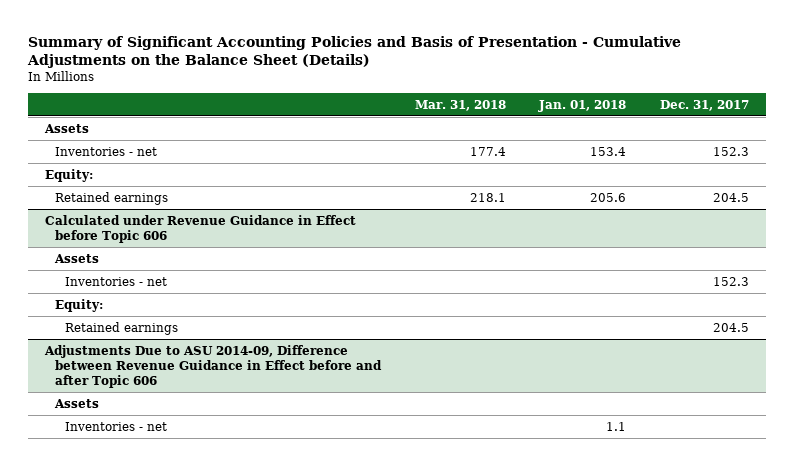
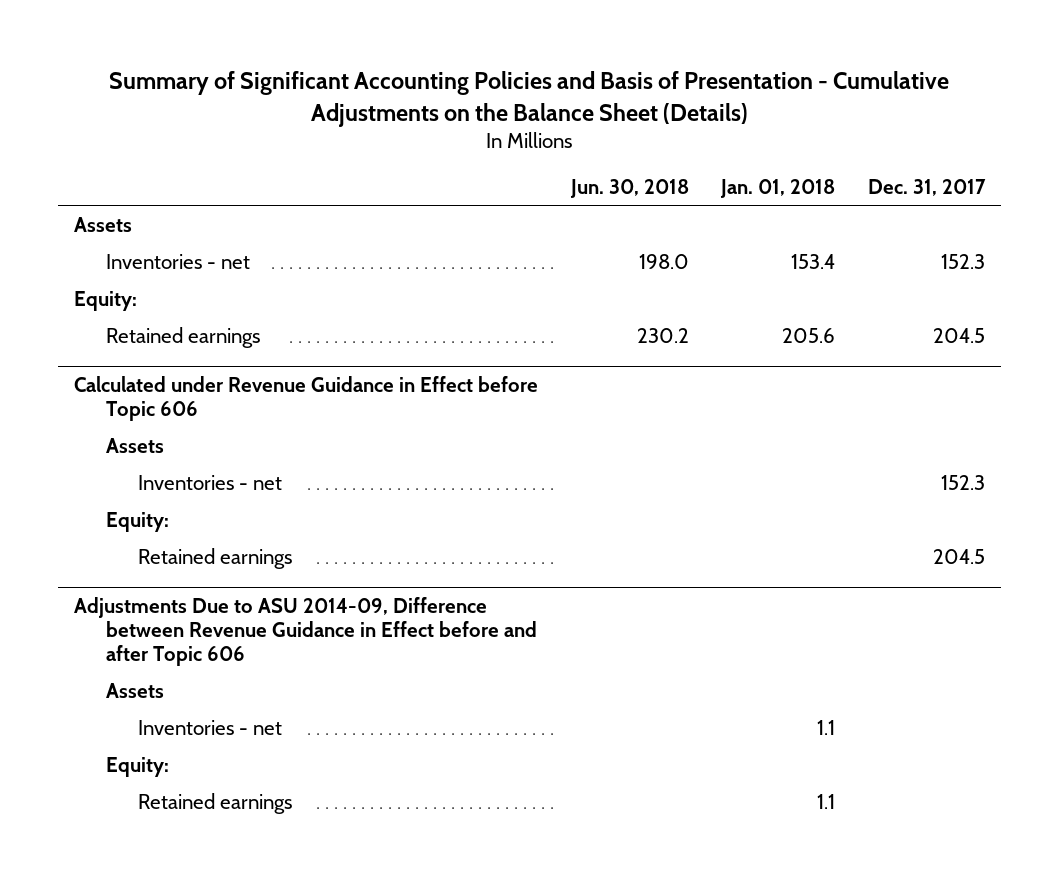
[414,99,506,111] Mar. 31, 2018 -> none
none -> [569,178,689,198] Jun. 30, 2018
none -> [105,756,169,777] Equity:
none -> [137,792,292,814] Retained earnings

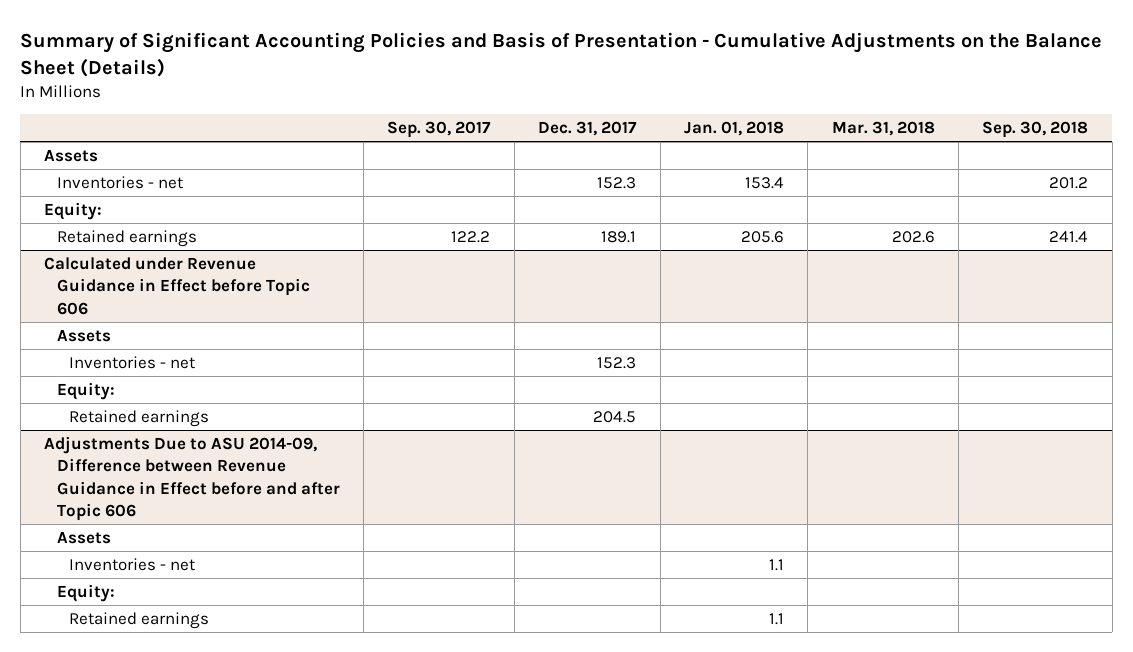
[569,178,689,198] Jun. 30, 2018 -> none
none -> [387,121,492,139] Sep. 30, 2017
none -> [831,121,935,137] Mar. 31, 2018
none -> [982,121,1089,139] Sep. 30, 2018
[932,327,985,343] 204.5 -> [601,230,637,243] 189.1

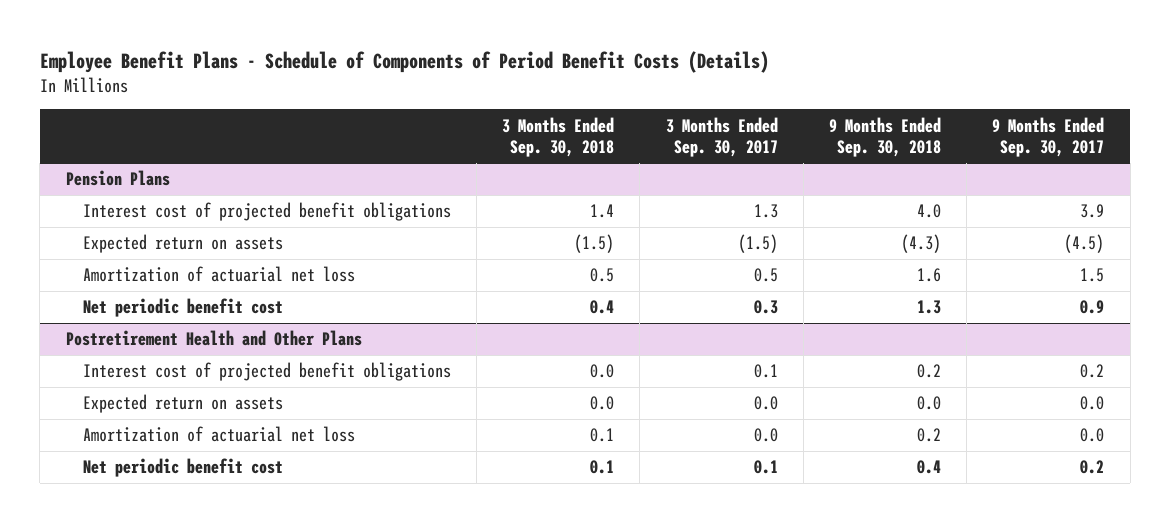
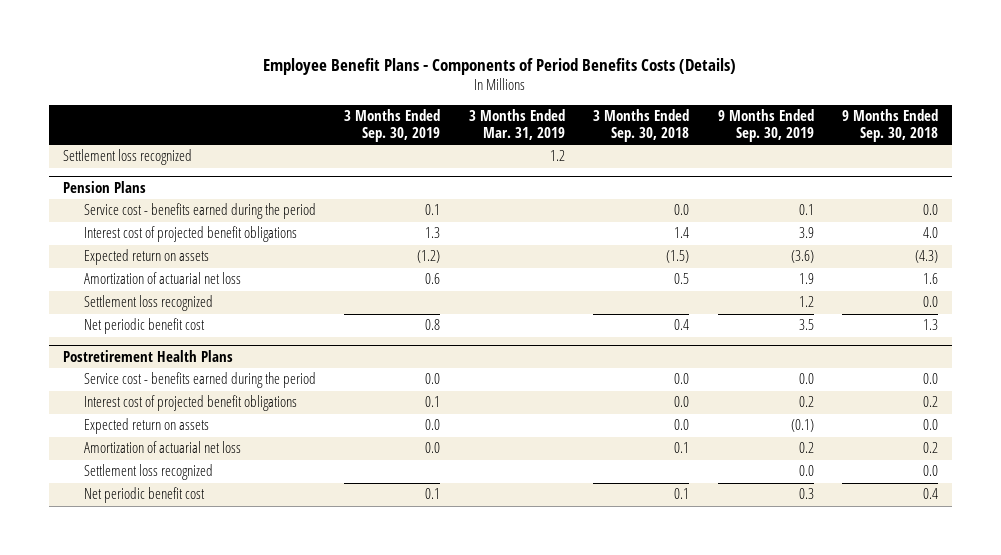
[39,50,769,73] Employee Benefit Plans - Schedule of Components of Period Benefit Costs (Details) -> [263,57,737,75] Employee Benefit Plans - Components of Period Benefits Costs (Details)
[665,116,778,157] 3 Months Ended Sep. 30, 2017 -> none
[992,116,1105,157] 9 Months Ended Sep. 30, 2017 -> none
none -> [344,109,441,143] 3 Months Ended Sep. 30, 2019
none -> [468,109,565,141] 3 Months Ended Mar. 31, 2019
none -> [717,109,814,143] 9 Months Ended Sep. 30, 2019
none -> [62,149,192,166] Settlement loss recognized
none -> [83,203,316,220] Service cost - benefits earned during the period
none -> [83,295,213,312] Settlement loss recognized
[65,330,362,347] Postretirement Health and Other Plans -> [62,349,233,362] Postretirement Health Plans
none -> [83,372,316,389] Service cost - benefits earned during the period
none -> [83,464,213,481] Settlement loss recognized

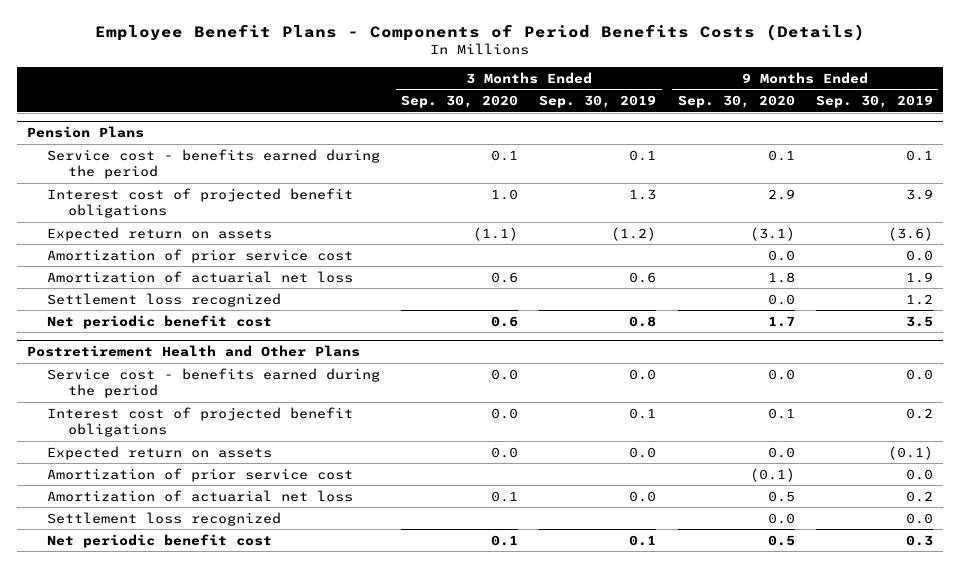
[468,109,565,141] 3 Months Ended Mar. 31, 2019 -> none
[593,109,690,143] 3 Months Ended Sep. 30, 2018 -> none
[841,109,938,143] 9 Months Ended Sep. 30, 2018 -> none
none -> [401,95,519,109] Sep. 30, 2020
none -> [677,95,795,109] Sep. 30, 2020
[62,149,192,166] Settlement loss recognized -> none
none -> [47,248,354,263] Amortization of prior service cost
[62,349,233,362] Postretirement Health Plans -> [27,344,361,357] Postretirement Health and Other Plans
none -> [47,467,354,482] Amortization of prior service cost

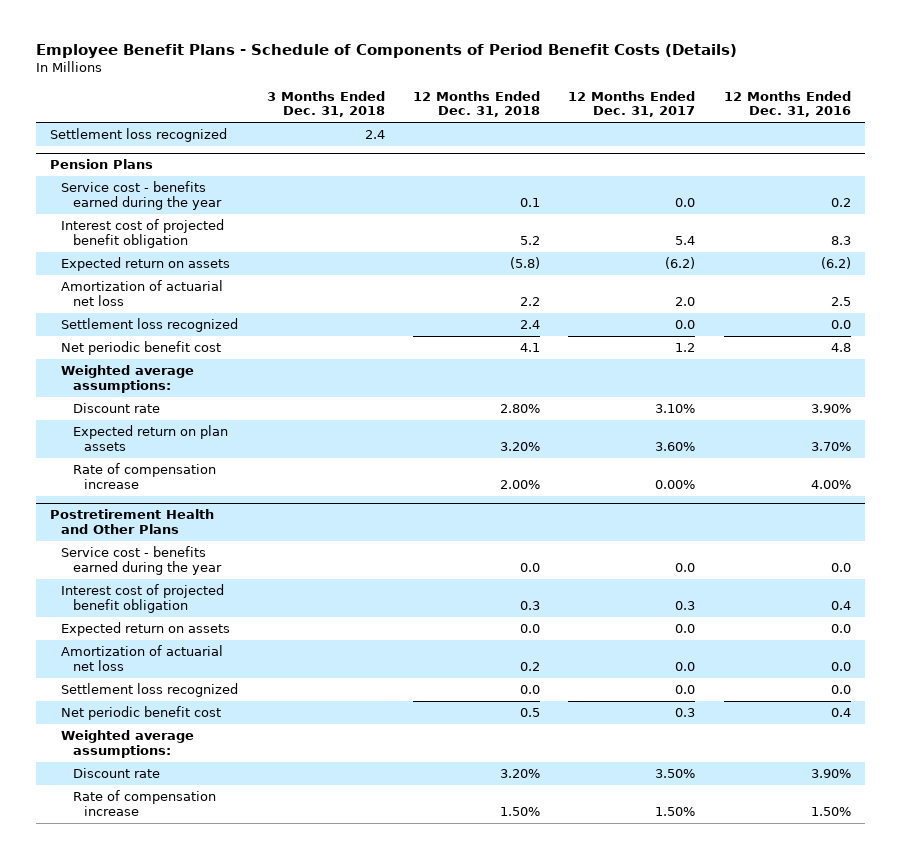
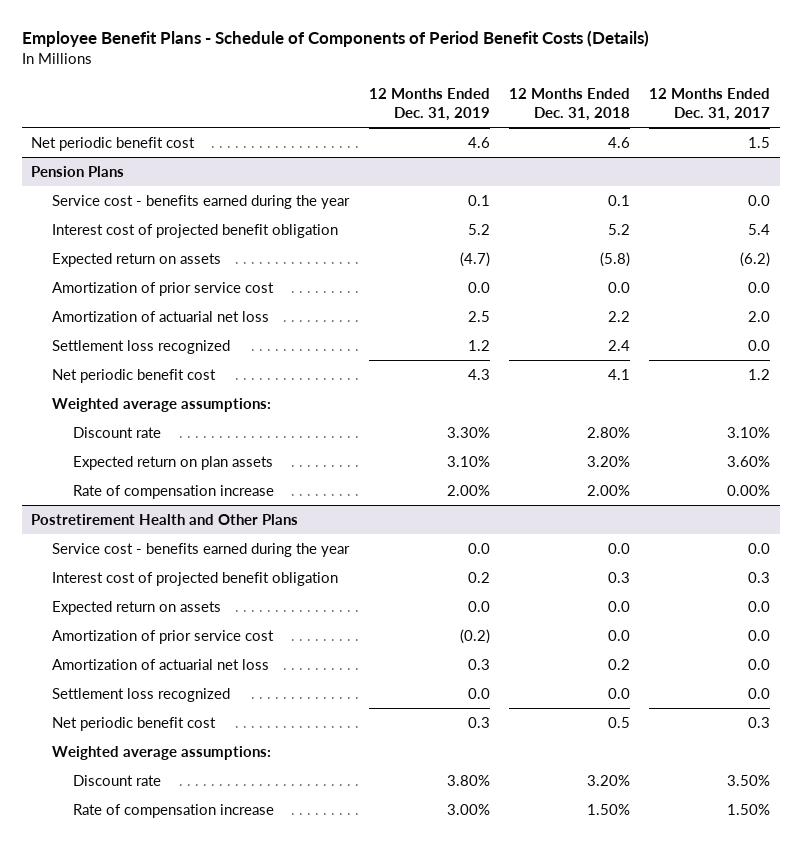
[266,90,385,118] 3 Months Ended Dec. 31, 2018 -> none
[723,90,851,118] 12 Months Ended Dec. 31, 2016 -> none
none -> [368,87,490,121] 12 Months Ended Dec. 31, 2019
[49,128,227,143] Settlement loss recognized -> none
none -> [31,137,196,152] Net periodic benefit cost
none -> [52,282,275,297] Amortization of prior service cost
none -> [52,630,275,645] Amortization of prior service cost

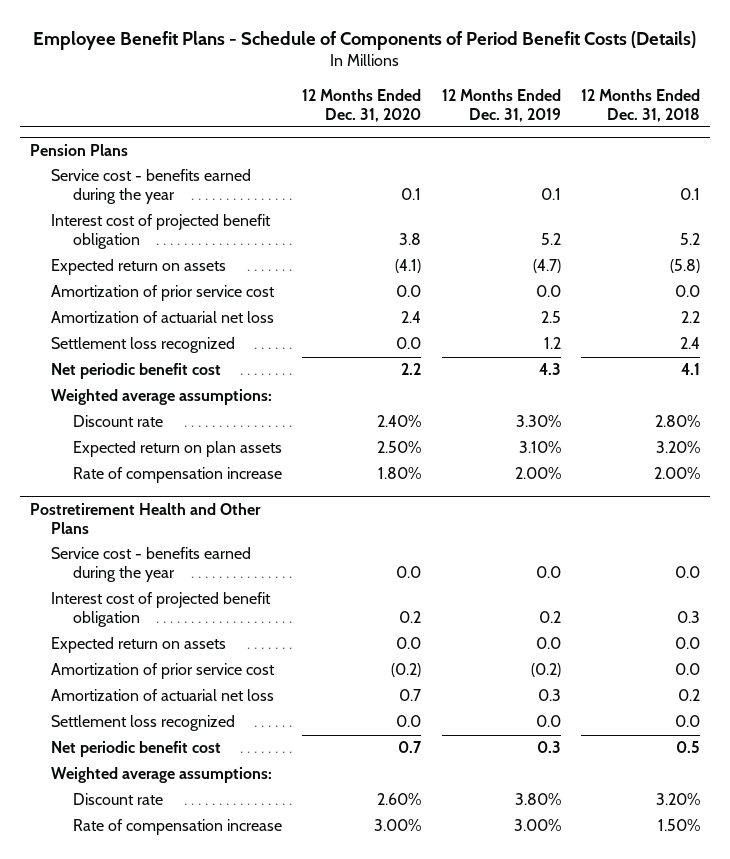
[649,87,771,121] 12 Months Ended Dec. 31, 2017 -> none
none -> [302,88,422,122] 12 Months Ended Dec. 31, 2020
[31,137,196,152] Net periodic benefit cost -> none

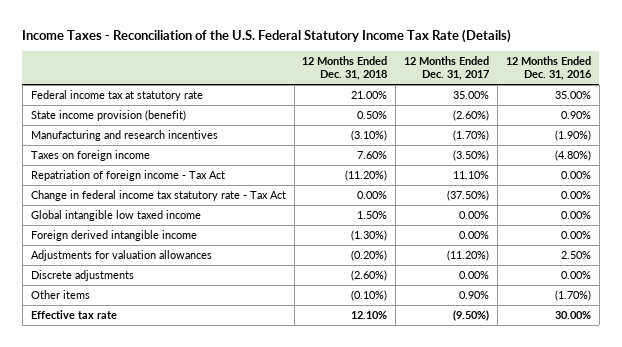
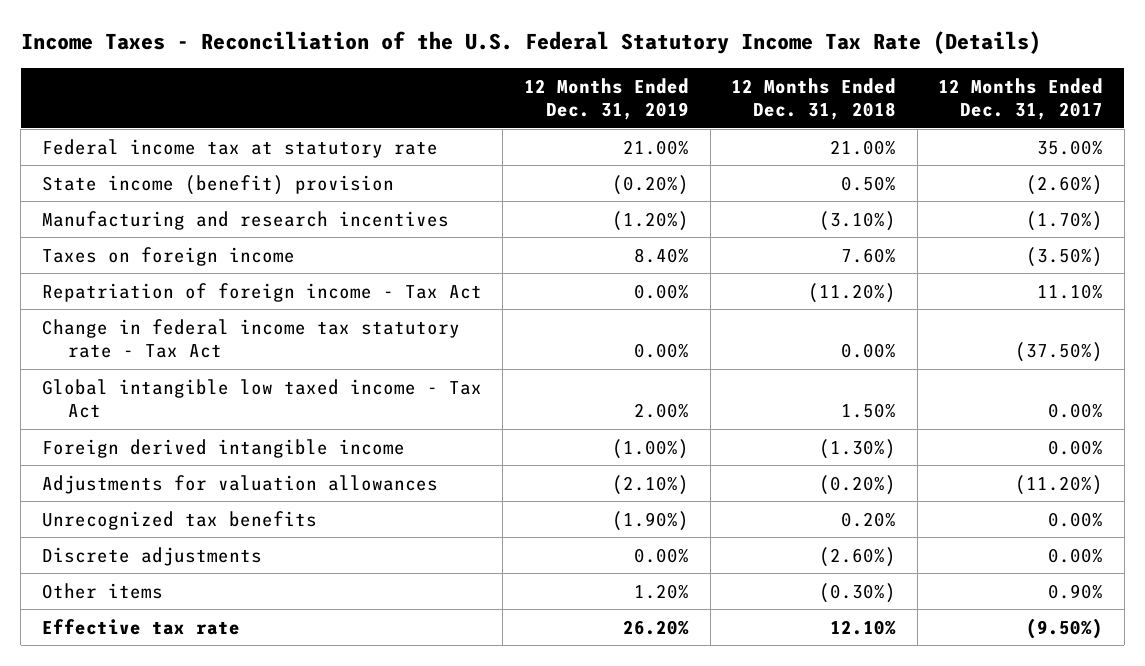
[505,55,592,81] 12 Months Ended Dec. 31, 2016 -> none
none -> [523,77,689,121] 12 Months Ended Dec. 31, 2019
[30,110,186,122] State income provision (benefit) -> [41,174,394,195] State income (benefit) provision
[30,210,201,222] Global intangible low taxed income -> [41,378,482,419] Global intangible low taxed income - Tax Act
none -> [41,510,317,530] Unrecognized tax benefits
[351,290,388,302] (0.10%) -> [819,582,897,603] (0.30%)

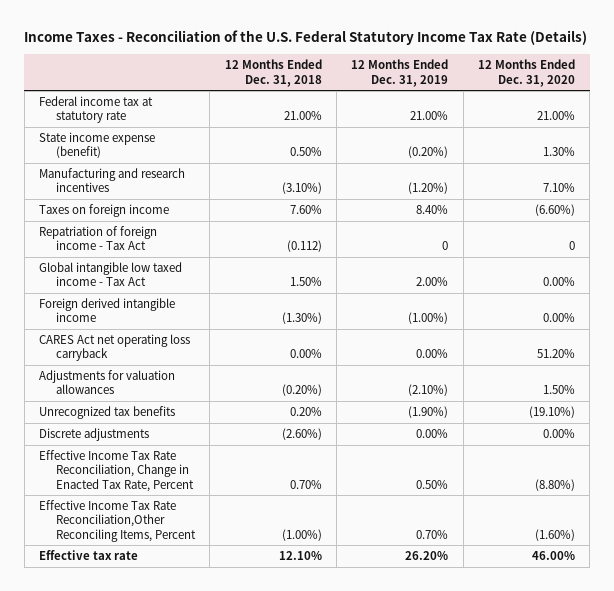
[938,77,1104,121] 12 Months Ended Dec. 31, 2017 -> none
none -> [478,59,576,87] 12 Months Ended Dec. 31, 2020
[41,174,394,195] State income (benefit) provision -> [39,132,156,159] State income expense (benefit)
[41,318,460,359] Change in federal income tax statutory rate - Tax Act -> none
[633,283,689,299] 0.00% -> [442,241,449,251] 0
[808,282,897,303] (11.20%) -> [286,240,322,253] (0.112)
none -> [39,334,191,362] CARES Act net operating loss carryback
none -> [39,450,195,492] Effective Income Tax Rate Reconciliation, Change in Enacted Tax Rate, Percent
[41,582,163,599] Other items -> [39,500,197,542] Effective Income Tax Rate Reconciliation,Other Reconciling Items, Percent
[633,583,689,599] 1.20% -> [416,529,449,539] 0.70%
[819,582,897,603] (0.30%) -> [281,528,322,541] (1.00%)

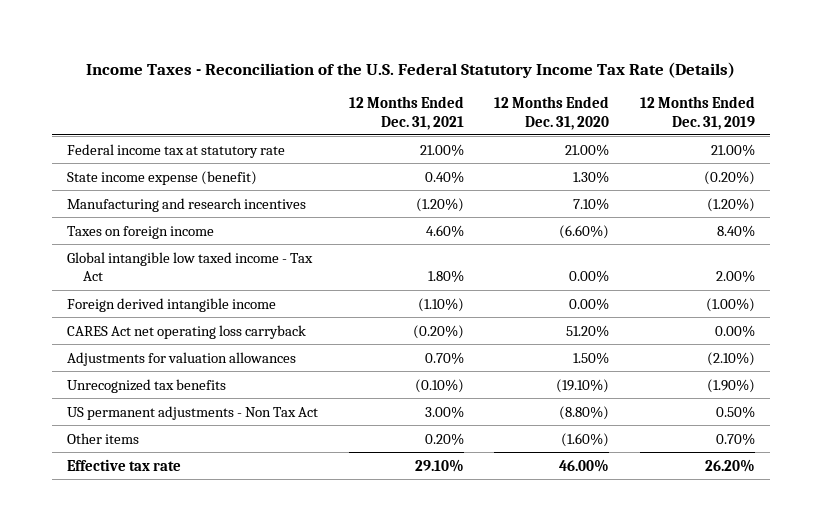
[224,59,322,87] 12 Months Ended Dec. 31, 2018 -> none
none -> [348,95,464,130] 12 Months Ended Dec. 31, 2021
[39,226,158,251] Repatriation of foreign income - Tax Act -> none
[39,428,150,442] Discrete adjustments -> none
[39,450,195,492] Effective Income Tax Rate Reconciliation, Change in Enacted Tax Rate, Percent -> [66,405,318,420] US permanent adjustments - Non Tax Act
[39,500,197,542] Effective Income Tax Rate Reconciliation,Other Reconciling Items, Percent -> [66,432,139,444] Other items

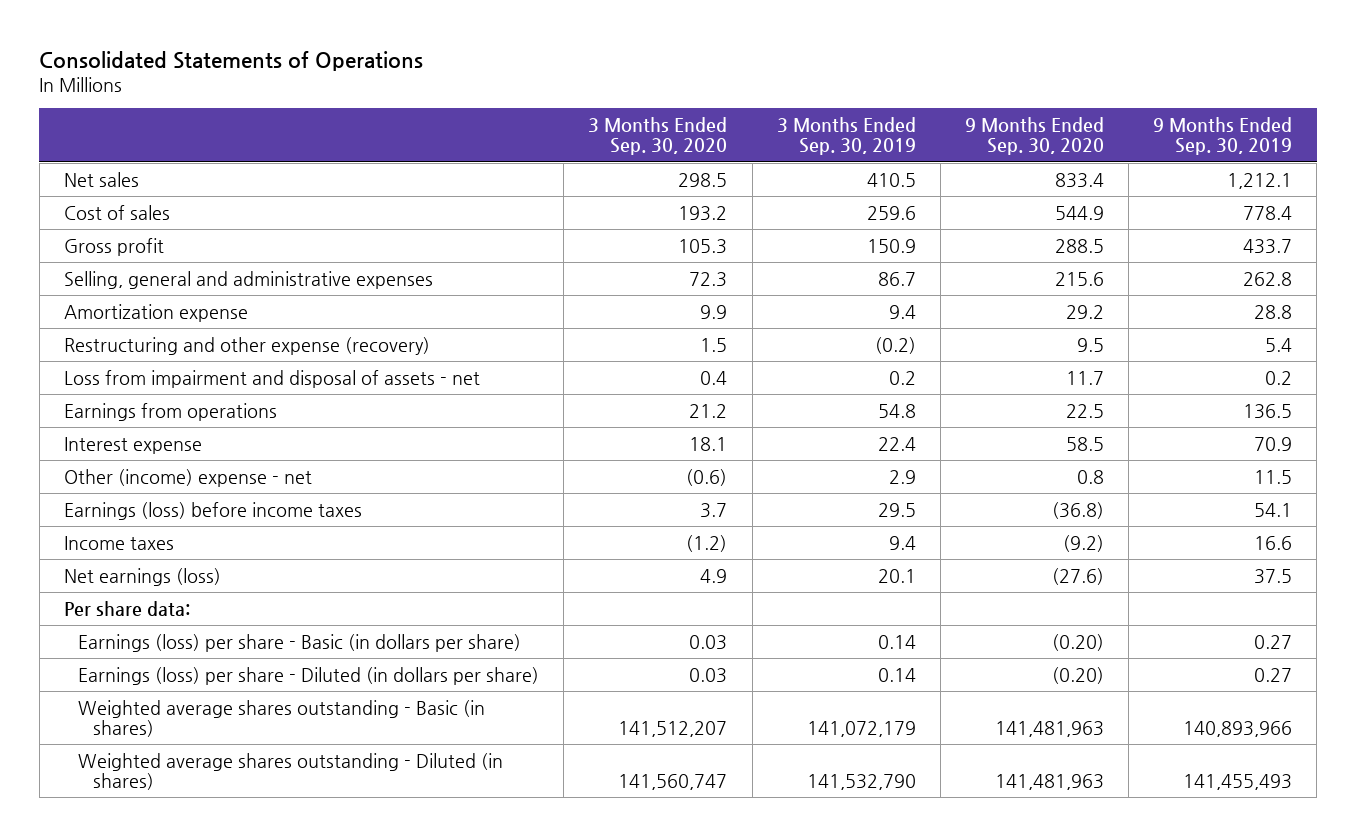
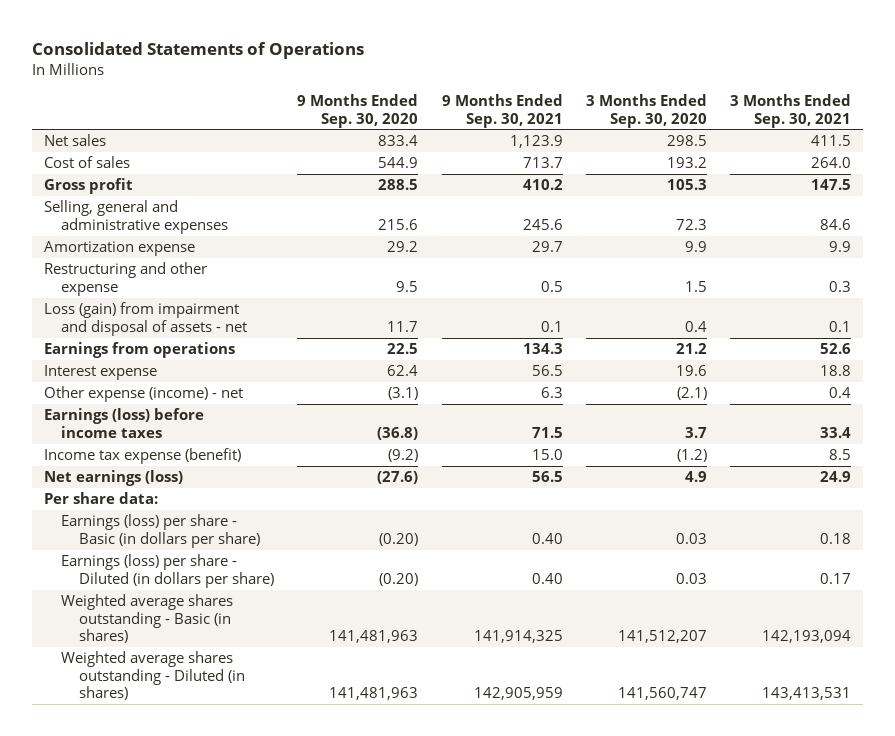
[776,116,916,156] 3 Months Ended Sep. 30, 2019 -> none
[1153,116,1293,156] 9 Months Ended Sep. 30, 2019 -> none
none -> [441,94,563,128] 9 Months Ended Sep. 30, 2021
none -> [730,94,852,128] 3 Months Ended Sep. 30, 2021
[63,336,430,355] Restructuring and other expense (recovery) -> [43,262,207,296] Restructuring and other expense
[63,369,480,388] Loss from impairment and disposal of assets - net -> [43,302,248,336] Loss (gain) from impairment and disposal of assets - net
[689,436,728,451] 18.1 -> [675,365,707,377] 19.6
[1065,436,1104,451] 58.5 -> [387,365,419,377] 62.4
[63,468,312,487] Other (income) expense - net -> [43,386,243,403] Other expense (income) - net
[686,468,728,486] (0.6) -> [676,387,707,401] (2.1)
[1076,469,1104,484] 0.8 -> [388,387,419,401] (3.1)
[63,535,174,550] Income taxes -> [43,448,241,465] Income tax expense (benefit)

